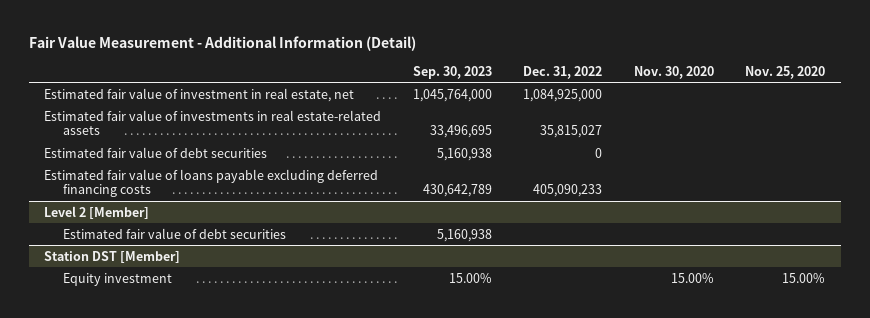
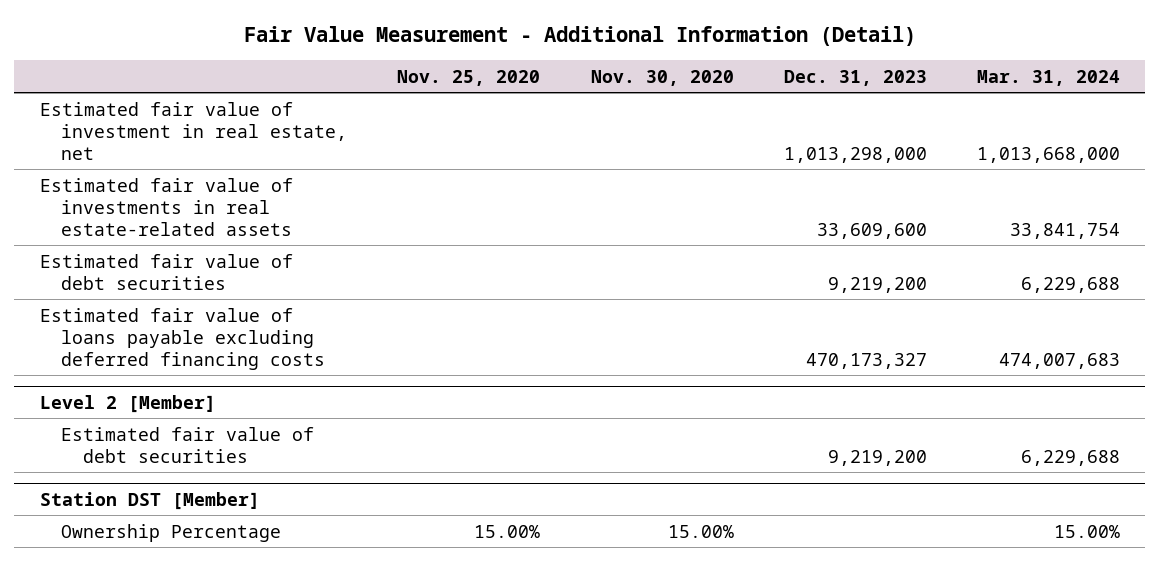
[412,65,492,79] Sep. 30, 2023 -> none
[523,65,603,79] Dec. 31, 2022 -> none
none -> [783,69,927,86] Dec. 31, 2023
none -> [977,69,1121,86] Mar. 31, 2024
[63,272,173,286] Equity investment -> [61,523,282,542] Ownership Percentage

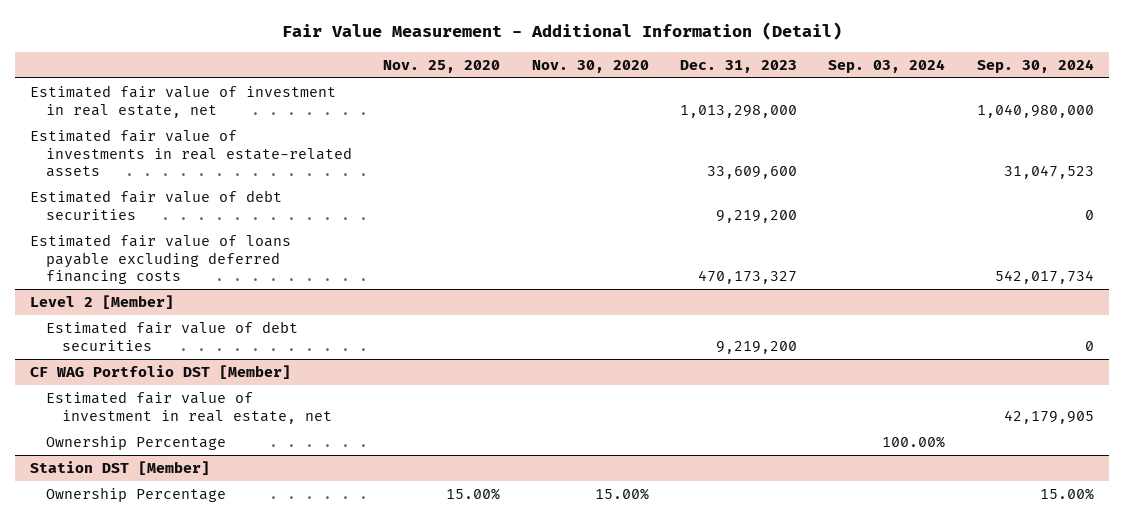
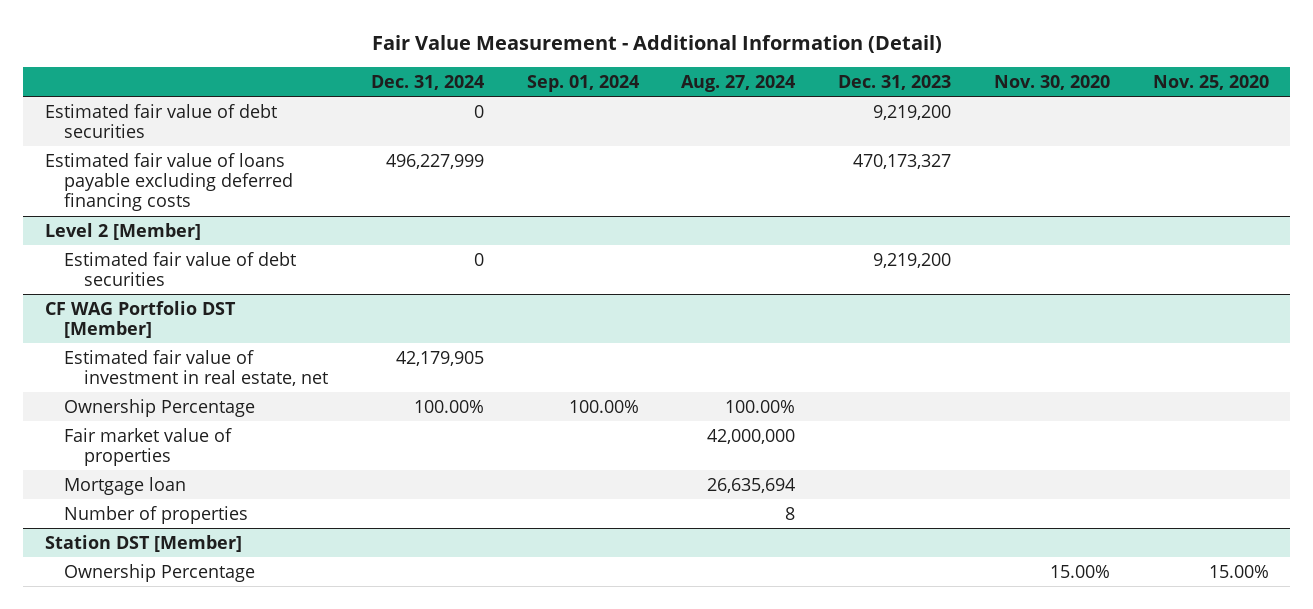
[828,58,946,73] Sep. 03, 2024 -> none
[976,58,1094,73] Sep. 30, 2024 -> none
none -> [370,74,484,90] Dec. 31, 2024
none -> [526,74,639,92] Sep. 01, 2024
none -> [681,74,796,92] Aug. 27, 2024
[30,85,337,118] Estimated fair value of investment in real estate, net -> none
[30,129,353,177] Estimated fair value of investments in real estate-related assets -> none
none -> [64,427,233,466] Fair market value of properties
none -> [64,476,187,495] Mortgage loan
none -> [64,505,249,524] Number of properties

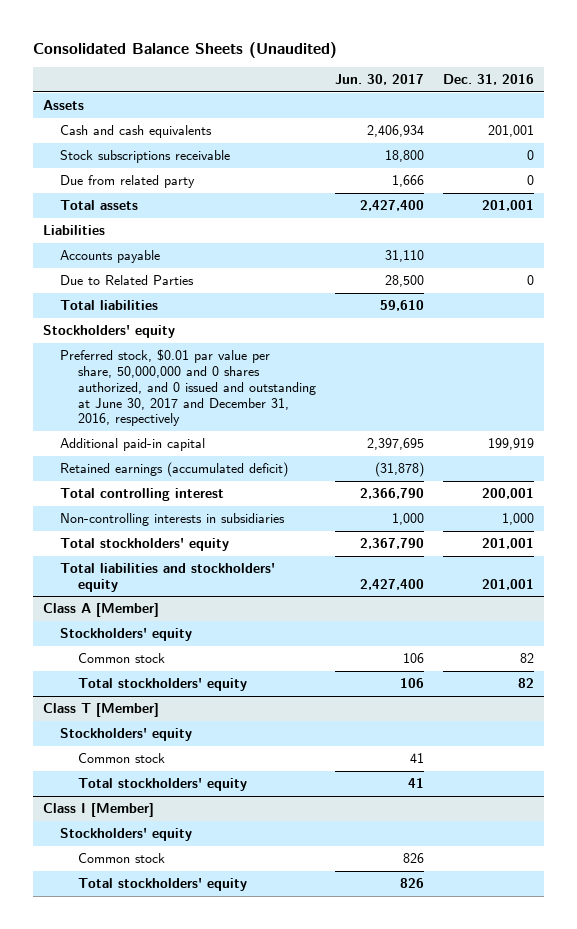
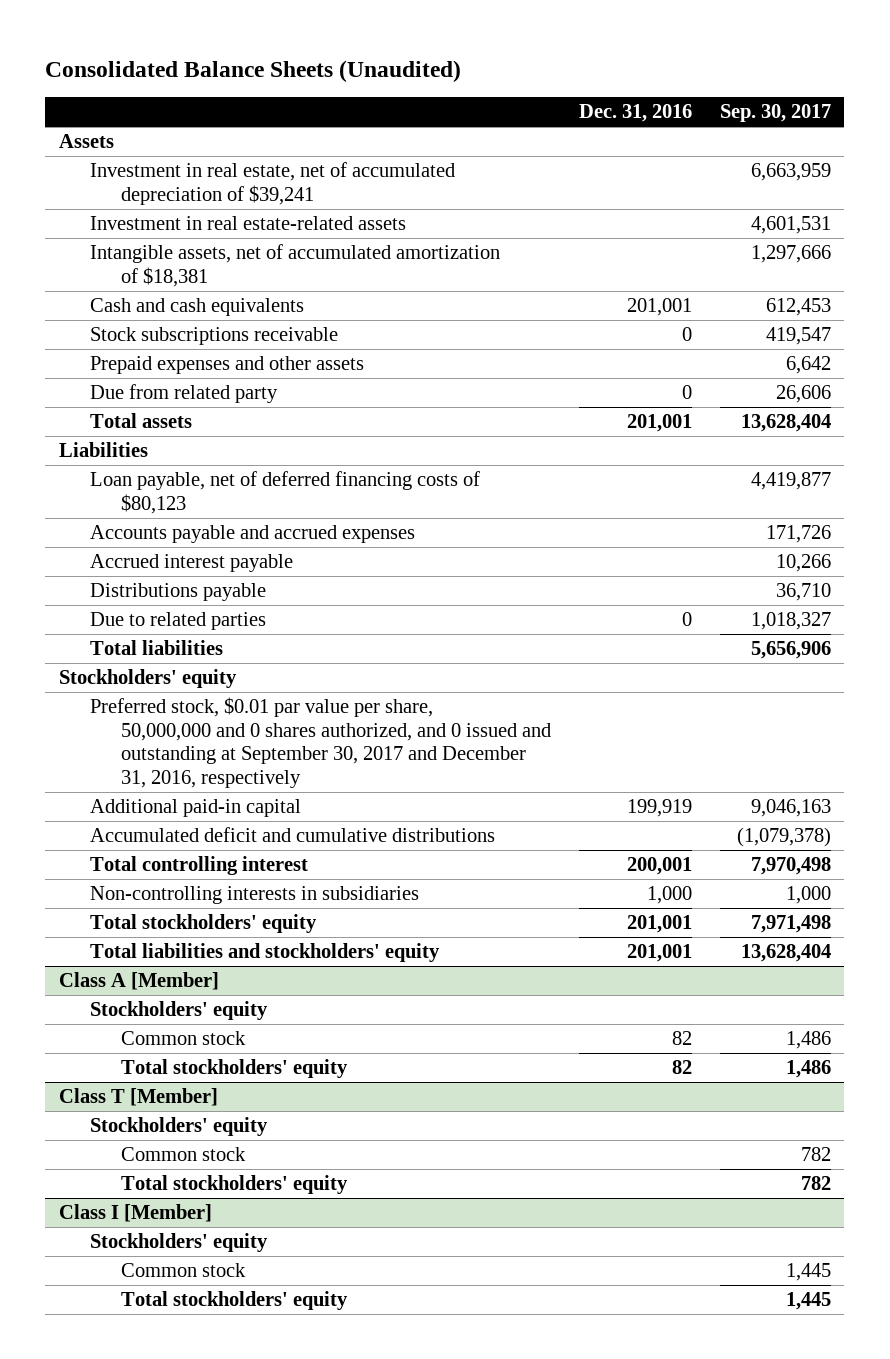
[334,74,424,86] Jun. 30, 2017 -> none
none -> [719,104,831,123] Sep. 30, 2017
none -> [89,162,455,205] Investment in real estate, net of accumulated depreciation of $39,241
none -> [89,216,406,231] Investment in real estate-related assets
none -> [89,244,500,287] Intangible assets, net of accumulated amortization of $18,381
none -> [89,356,364,375] Prepaid expenses and other assets
[60,249,161,263] Accounts payable -> none
none -> [89,471,480,514] Loan payable, net of deferred financing costs of $80,123
none -> [89,525,415,544] Accounts payable and accrued expenses
none -> [89,554,293,573] Accrued interest payable
none -> [89,583,266,602] Distributions payable
[60,274,195,285] Due to Related Parties -> [89,612,266,631] Due to related parties
[60,348,316,427] Preferred stock, $0.01 par value per share, 50,000,000 and 0 shares authorized, and 0 issued and outstanding at June 30, 2017 and December 31, 2016, respectively -> [89,697,551,788] Preferred stock, $0.01 par value per share, 50,000,000 and 0 shares authorized, and 0 issued and outstanding at September 30, 2017 and December 31, 2016, respectively
[60,461,289,477] Retained earnings (accumulated deficit) -> [89,827,495,843] Accumulated deficit and cumulative distributions

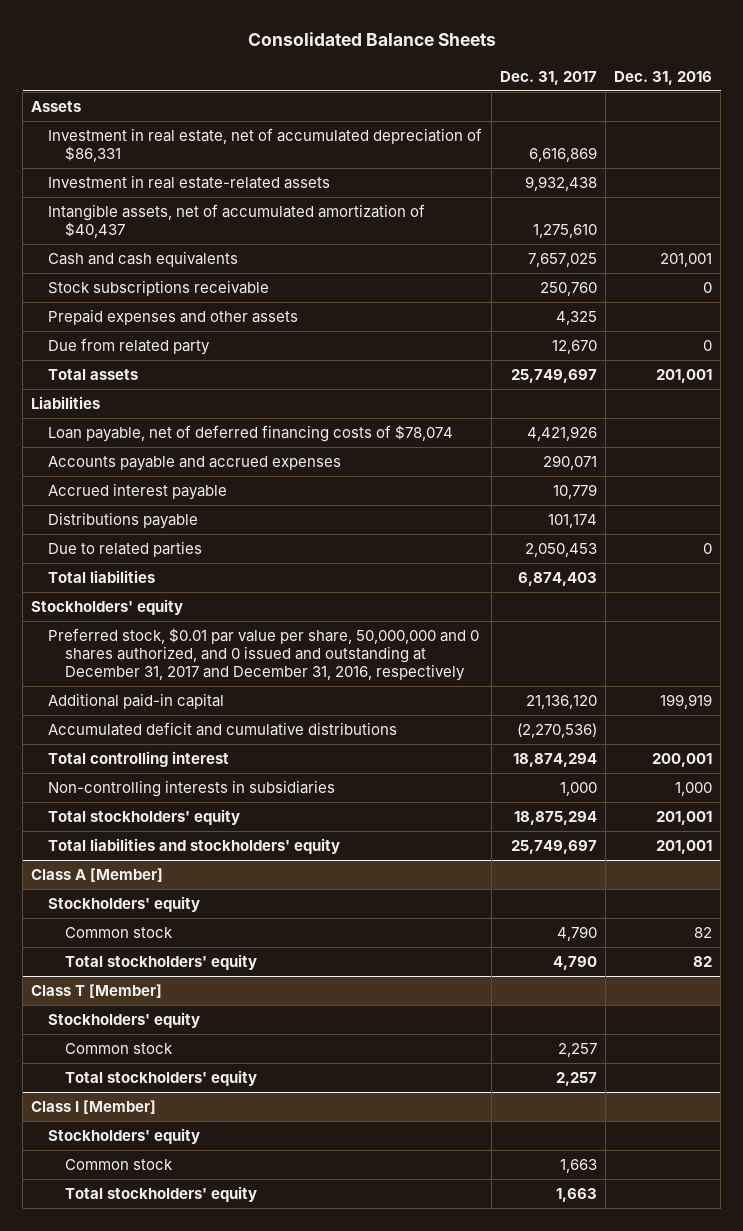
[45,59,462,82] Consolidated Balance Sheets (Unaudited) -> [247,32,496,47] Consolidated Balance Sheets
[719,104,831,123] Sep. 30, 2017 -> none
none -> [499,70,597,85] Dec. 31, 2017
[89,162,455,205] Investment in real estate, net of accumulated depreciation of $39,241 -> [48,128,483,163] Investment in real estate, net of accumulated depreciation of $86,331
[89,244,500,287] Intangible assets, net of accumulated amortization of $18,381 -> [48,204,426,239] Intangible assets, net of accumulated amortization of $40,437
[89,471,480,514] Loan payable, net of deferred financing costs of $80,123 -> [48,425,454,443] Loan payable, net of deferred financing costs of $78,074
[89,697,551,788] Preferred stock, $0.01 par value per share, 50,000,000 and 0 shares authorized, and 0 issued and outstanding at September 30, 2017 and December 31, 2016, respectively -> [48,628,480,682] Preferred stock, $0.01 par value per share, 50,000,000 and 0 shares authorized, and 0 issued and outstanding at December 31, 2017 and December 31, 2016, respectively

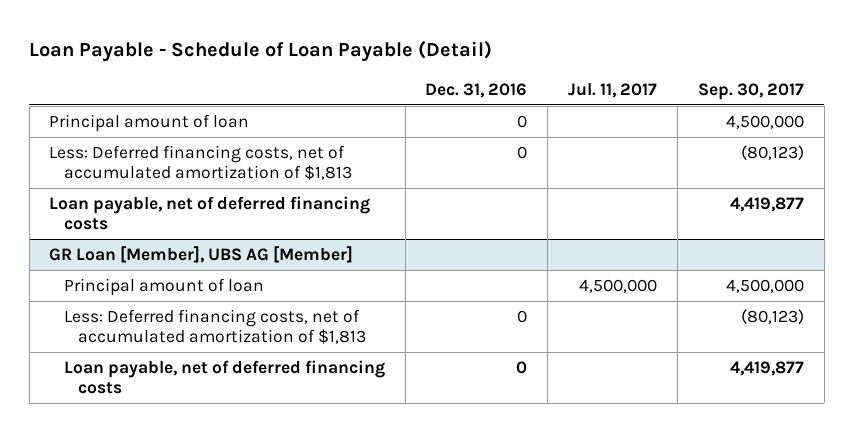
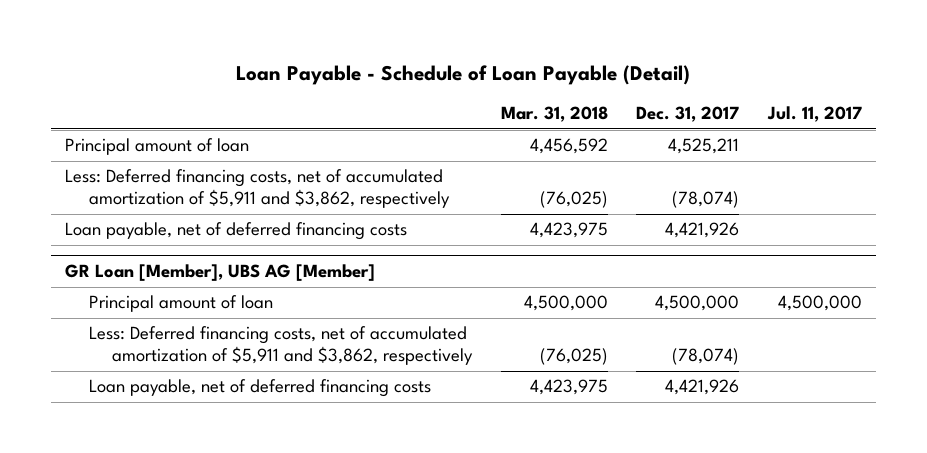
[425,82,528,98] Dec. 31, 2016 -> none
[697,82,804,100] Sep. 30, 2017 -> none
none -> [500,106,608,123] Mar. 31, 2018
none -> [636,106,740,123] Dec. 31, 2017
[49,144,352,181] Less: Deferred financing costs, net of accumulated amortization of $1,813 -> [65,169,450,209] Less: Deferred financing costs, net of accumulated amortization of $5,911 and $3,862, respectively
[63,308,366,345] Less: Deferred financing costs, net of accumulated amortization of $1,813 -> [88,326,474,366] Less: Deferred financing costs, net of accumulated amortization of $5,911 and $3,862, respectively

